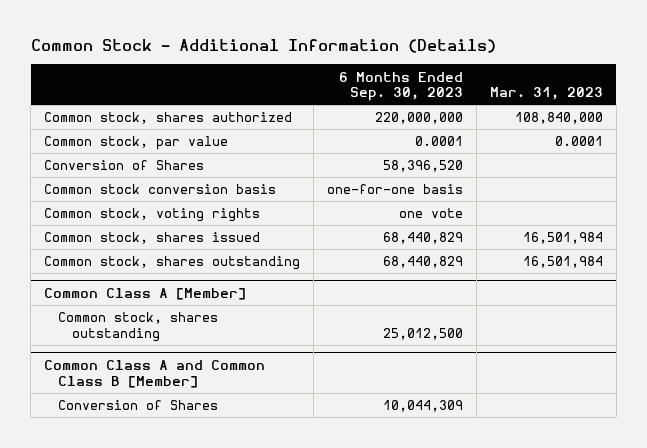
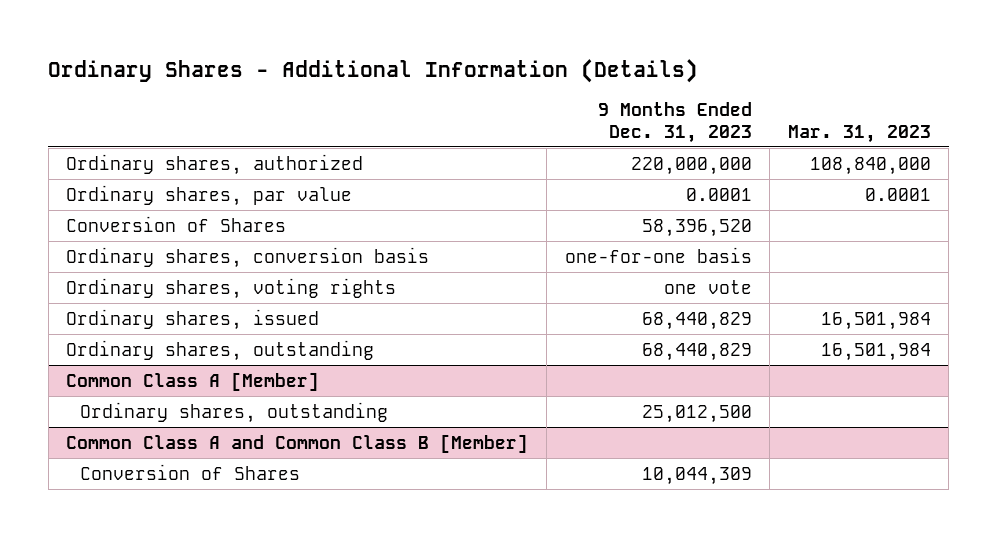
[30,39,496,54] Common Stock - Additional Information (Details) -> [48,58,699,83] Ordinary Shares - Additional Information (Details)
[338,71,463,102] 6 Months Ended Sep. 30, 2023 -> none
none -> [597,102,752,143] 9 Months Ended Dec. 31, 2023
[44,112,293,125] Common stock, shares authorized -> [66,153,364,175] Ordinary shares, authorized
[44,136,229,151] Common stock, par value -> [66,184,353,206] Ordinary shares, par value
[44,184,277,195] Common stock conversion basis -> [66,246,430,268] Ordinary shares, conversion basis
[44,208,261,223] Common stock, voting rights -> [66,277,397,299] Ordinary shares, voting rights
[44,232,261,245] Common stock, shares issued -> [66,308,320,330] Ordinary shares, issued
[44,256,301,271] Common stock, shares outstanding -> [66,339,375,361] Ordinary shares, outstanding
[57,312,218,342] Common stock, shares outstanding -> [79,401,388,423] Ordinary shares, outstanding

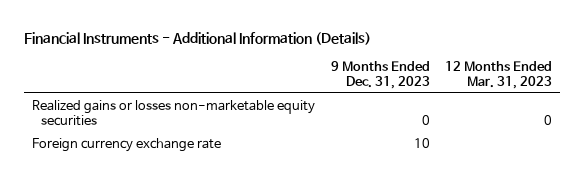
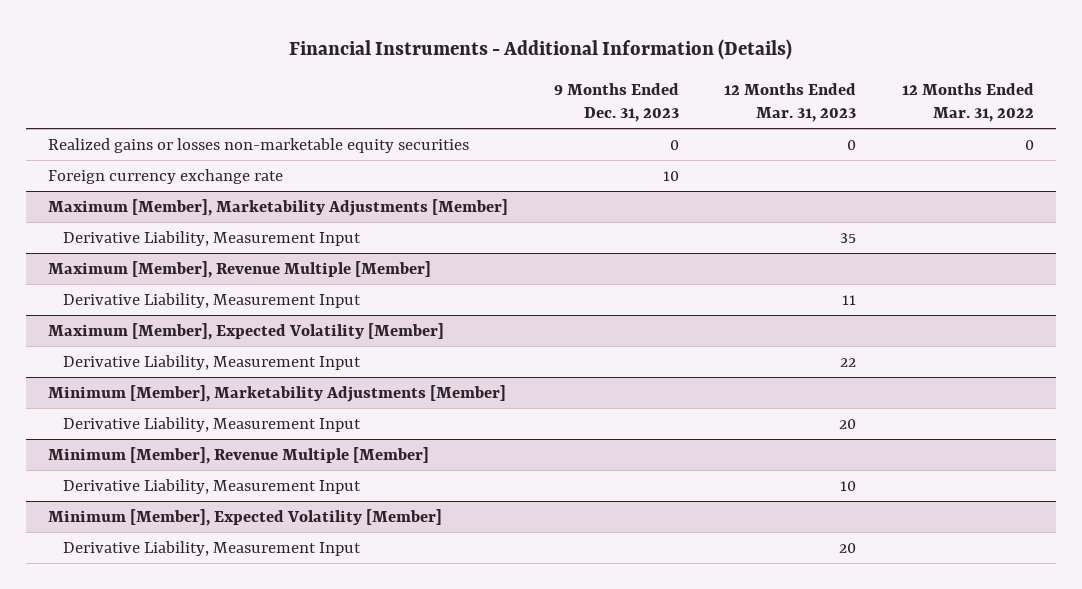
none -> [901,83,1034,122] 12 Months Ended Mar. 31, 2022
none -> [48,199,509,217] Maximum [Member], Marketability Adjustments [Member]
none -> [63,231,362,247] Derivative Liability, Measurement Input
none -> [48,261,432,279] Maximum [Member], Revenue Multiple [Member]
none -> [63,293,362,309] Derivative Liability, Measurement Input
none -> [48,323,445,341] Maximum [Member], Expected Volatility [Member]
none -> [63,355,362,371] Derivative Liability, Measurement Input
none -> [48,385,507,403] Minimum [Member], Marketability Adjustments [Member]
none -> [63,417,362,433] Derivative Liability, Measurement Input
none -> [48,447,430,465] Minimum [Member], Revenue Multiple [Member]
none -> [63,479,362,495] Derivative Liability, Measurement Input
none -> [48,509,443,527] Minimum [Member], Expected Volatility [Member]
none -> [63,541,362,557] Derivative Liability, Measurement Input

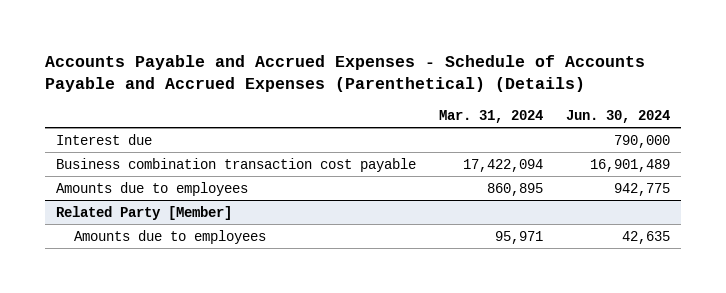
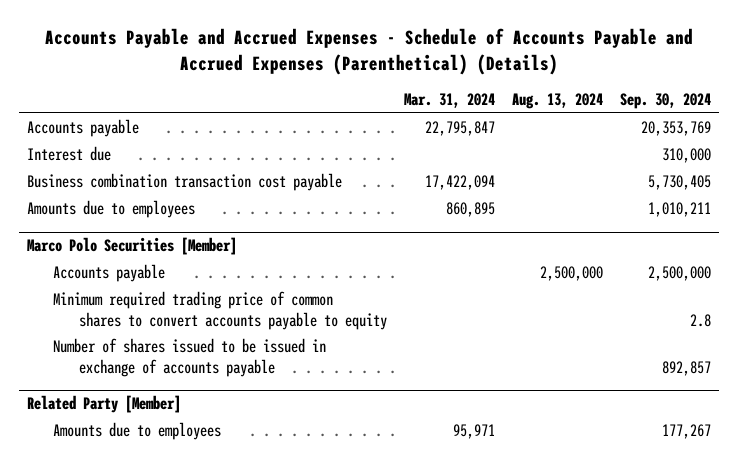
[565,109,670,123] Jun. 30, 2024 -> none
none -> [511,92,603,109] Aug. 13, 2024
none -> [619,92,711,109] Sep. 30, 2024
none -> [27,118,140,137] Accounts payable
none -> [27,237,238,256] Marco Polo Securities [Member]
none -> [53,263,166,282] Accounts payable
none -> [53,290,388,330] Minimum required trading price of common shares to convert accounts payable to equity
none -> [53,337,327,377] Number of shares issued to be issued in exchange of accounts payable

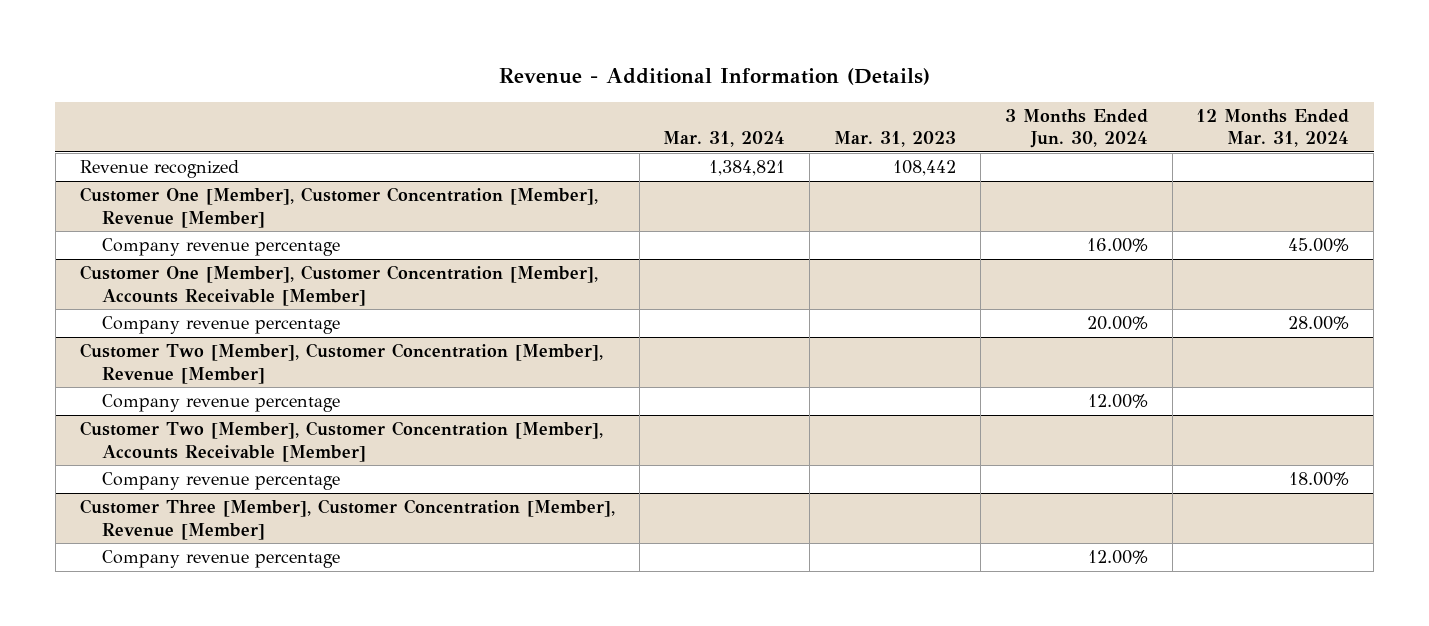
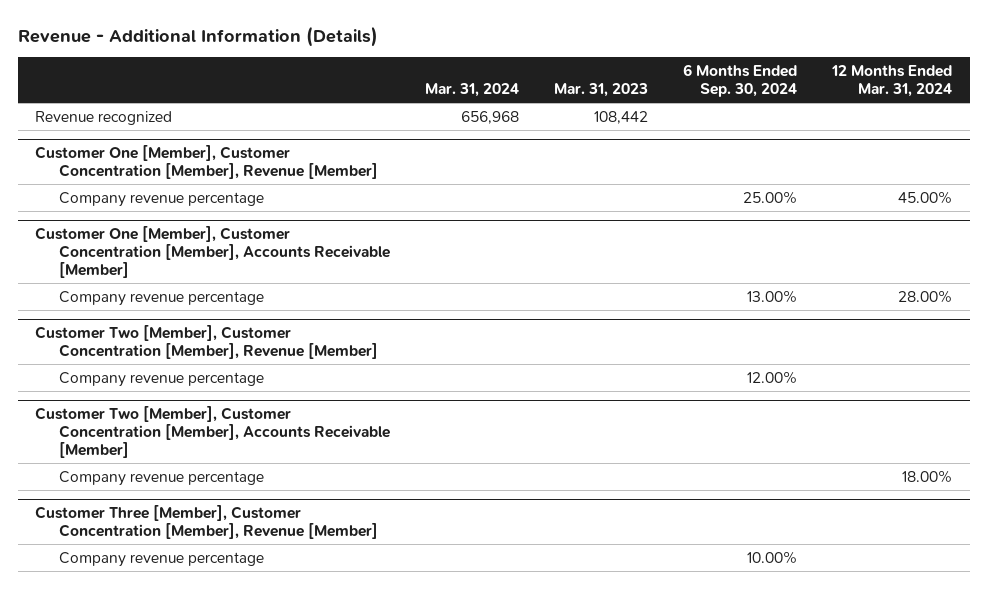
[1004,108,1148,149] 3 Months Ended Jun. 30, 2024 -> none
none -> [683,63,798,98] 6 Months Ended Sep. 30, 2024
[709,160,786,177] 1,384,821 -> [460,110,519,124] 656,968

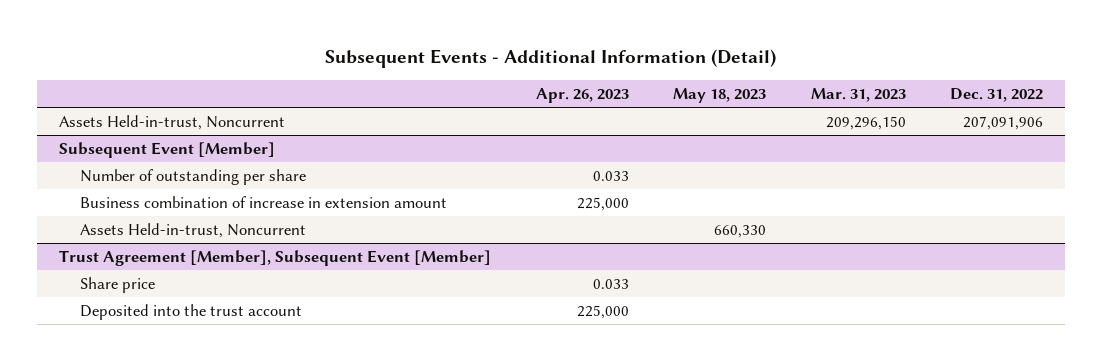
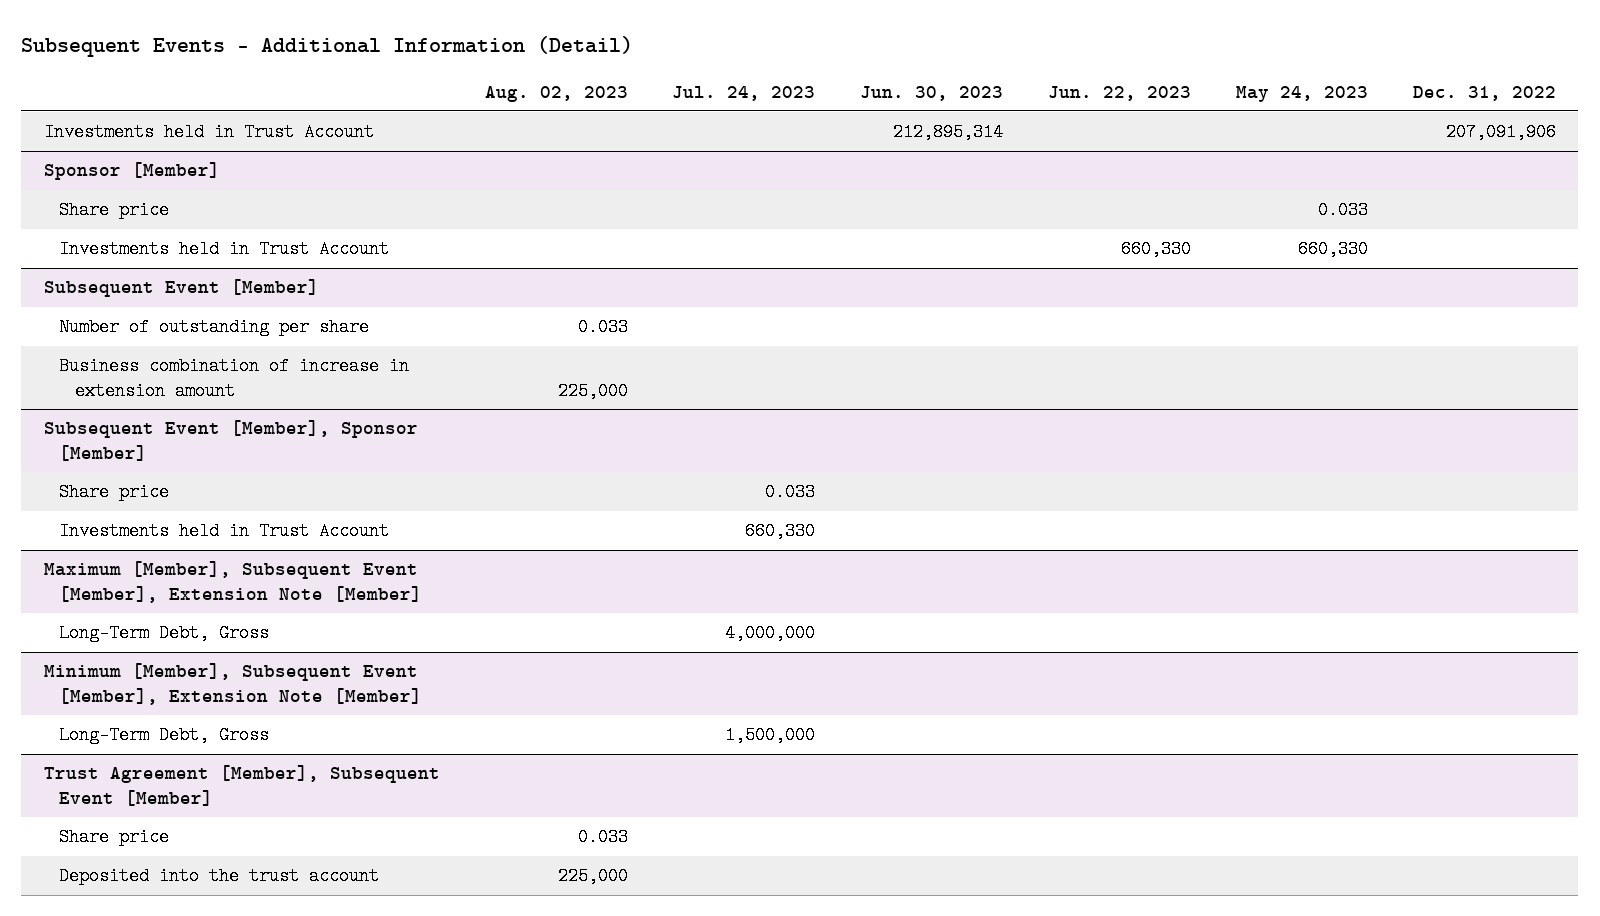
[535,87,629,103] Apr. 26, 2023 -> none
[673,87,767,103] May 18, 2023 -> none
[810,87,906,102] Mar. 31, 2023 -> none
none -> [484,85,628,102] Aug. 02, 2023
none -> [672,85,816,101] Jul. 24, 2023
none -> [860,85,1004,101] Jun. 30, 2023
none -> [1048,85,1192,101] Jun. 22, 2023
none -> [1235,85,1368,102] May 24, 2023
[59,115,286,131] Assets Held-in-trust, Noncurrent -> [43,123,374,142] Investments held in Trust Account
none -> [43,162,220,181] Sponsor [Member]
none -> [59,201,170,220] Share price
none -> [59,240,390,259] Investments held in Trust Account
[79,223,306,239] Assets Held-in-trust, Noncurrent -> none
none -> [43,420,418,461] Subsequent Event [Member], Sponsor [Member]
none -> [59,483,170,502] Share price
none -> [59,522,390,541] Investments held in Trust Account
none -> [43,561,423,603] Maximum [Member], Subsequent Event [Member], Extension Note [Member]
none -> [59,624,270,643] Long-Term Debt, Gross
none -> [43,663,423,705] Minimum [Member], Subsequent Event [Member], Extension Note [Member]
none -> [59,726,270,745] Long-Term Debt, Gross

